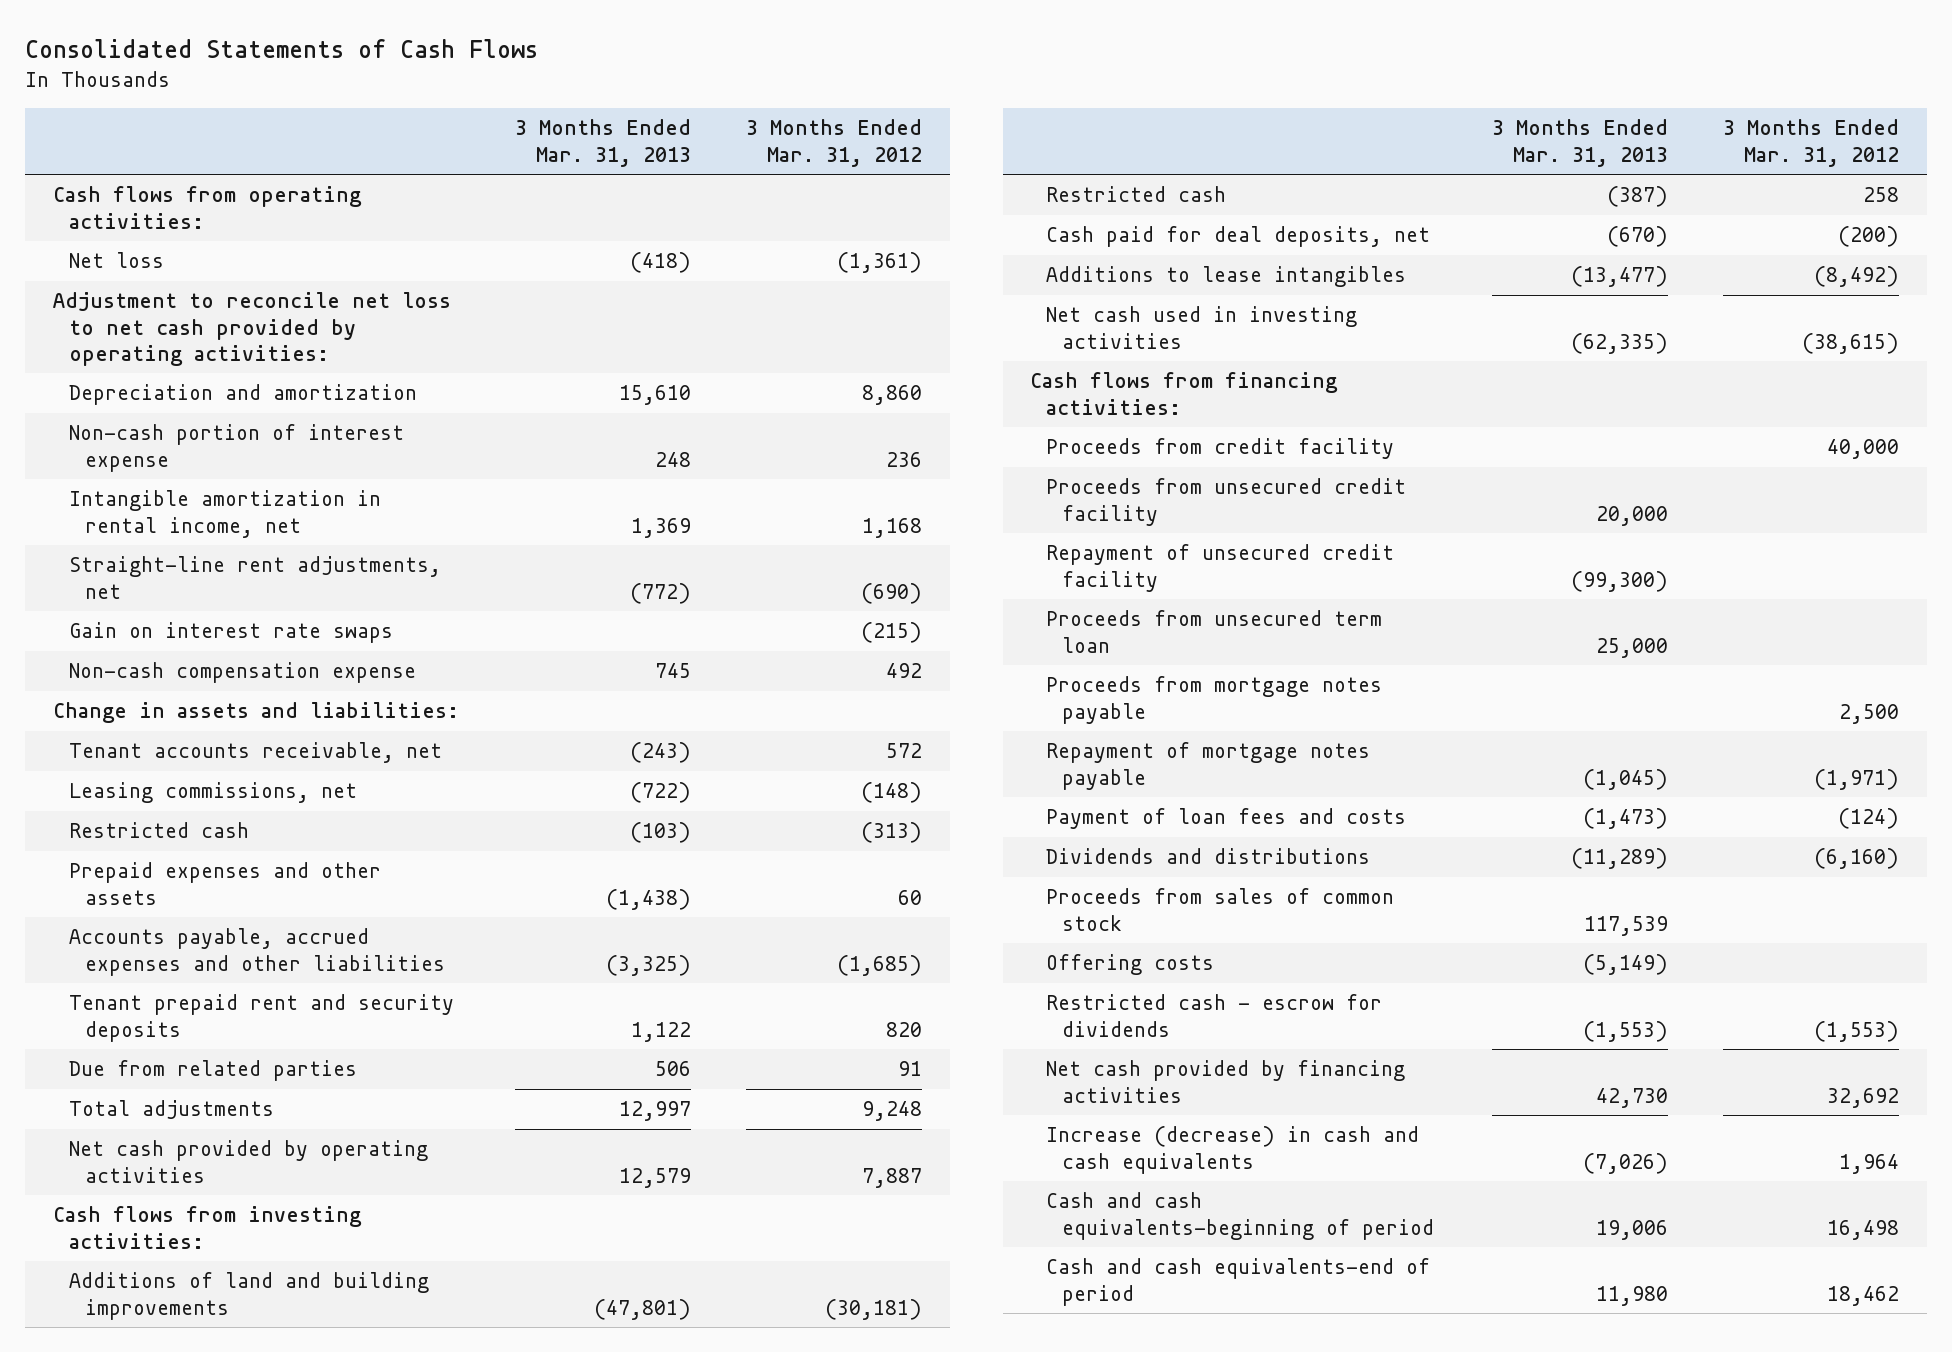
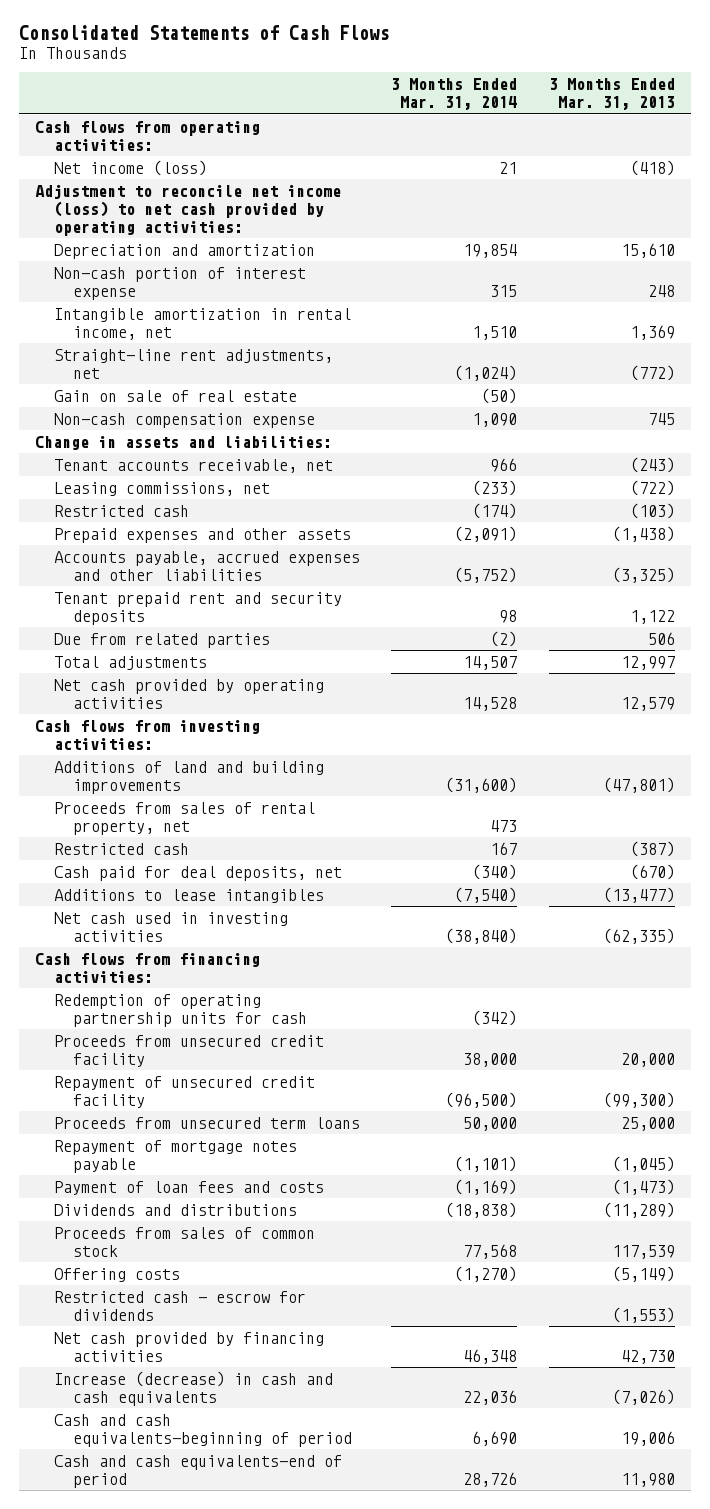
[746,119,923,167] 3 Months Ended Mar. 31, 2012 -> none
none -> [391,78,518,111] 3 Months Ended Mar. 31, 2014
[69,252,165,269] Net loss -> [53,160,207,177] Net income (loss)
[53,292,452,366] Adjustment to reconcile net loss to net cash provided by operating activities: -> [34,184,341,236] Adjustment to reconcile net income (loss) to net cash provided by operating activities:
[69,622,394,644] Gain on interest rate swaps -> none
none -> [53,390,297,403] Gain on sale of real estate
none -> [53,802,315,835] Proceeds from sales of rental property, net
[1046,438,1395,460] Proceeds from credit facility -> none
none -> [53,994,307,1027] Redemption of operating partnership units for cash
[1046,676,1383,724] Proceeds from mortgage notes payable -> none
[1046,610,1383,653] Proceeds from unsecured term loan -> [53,1117,360,1130] Proceeds from unsecured term loans

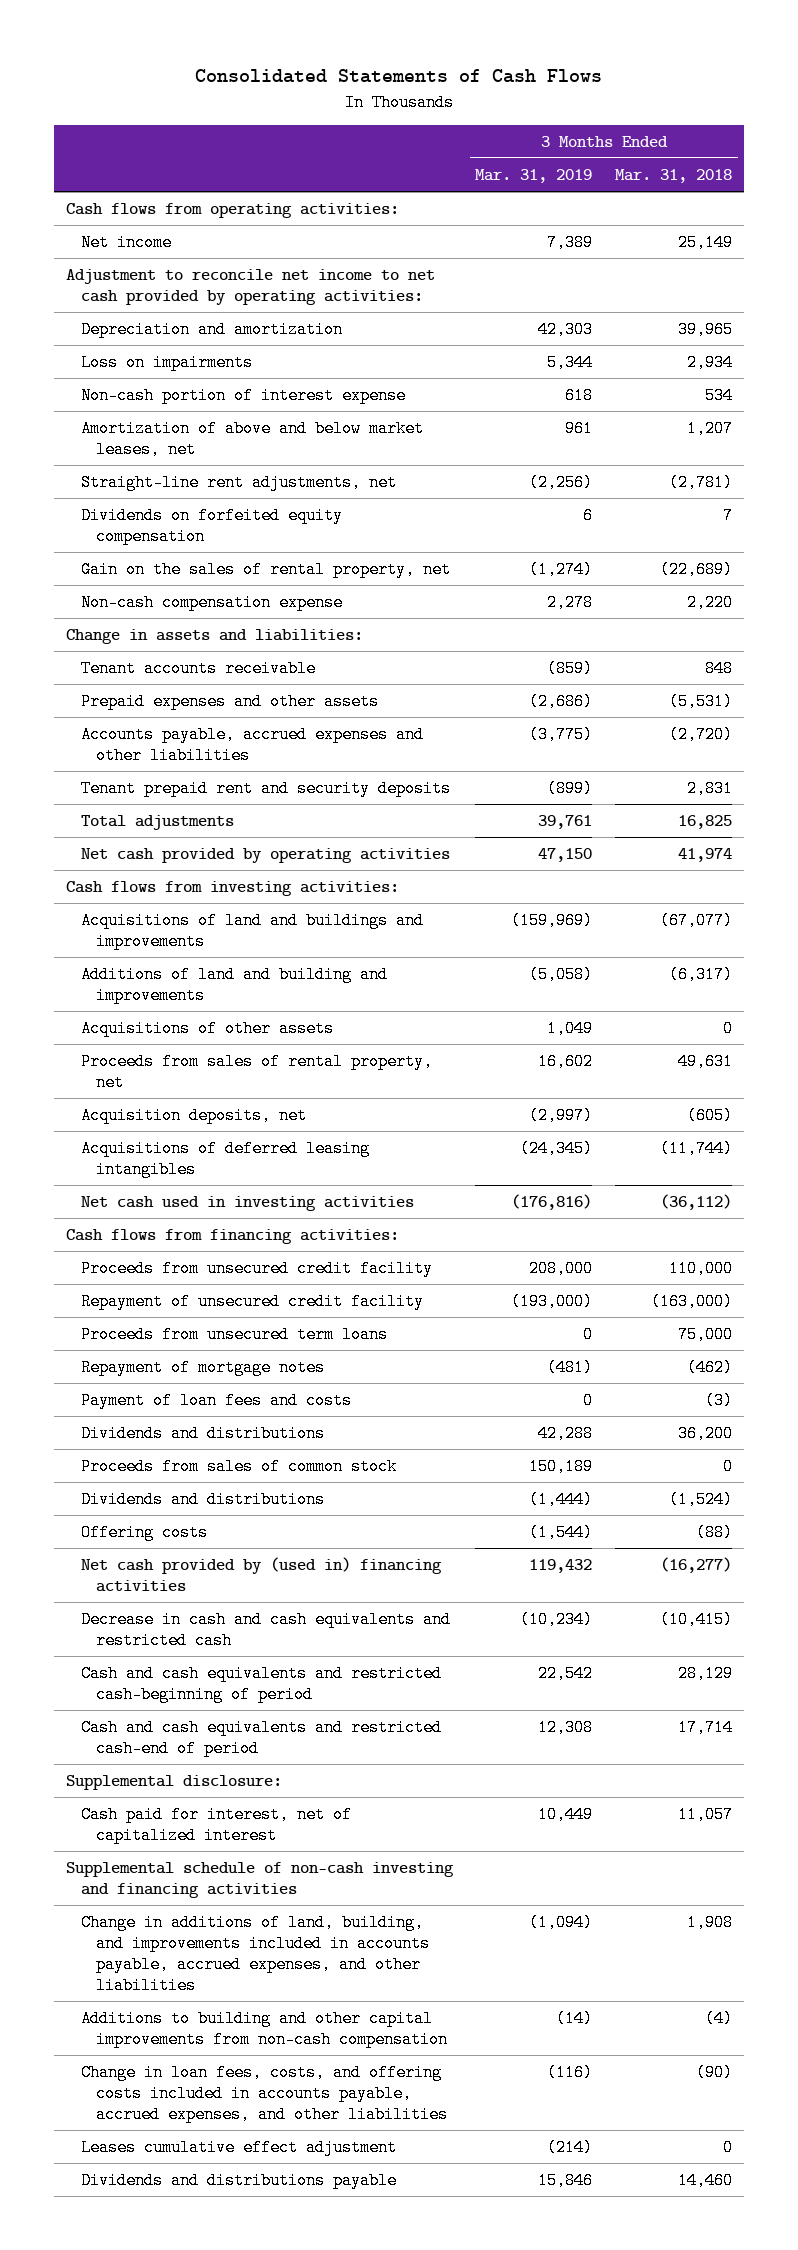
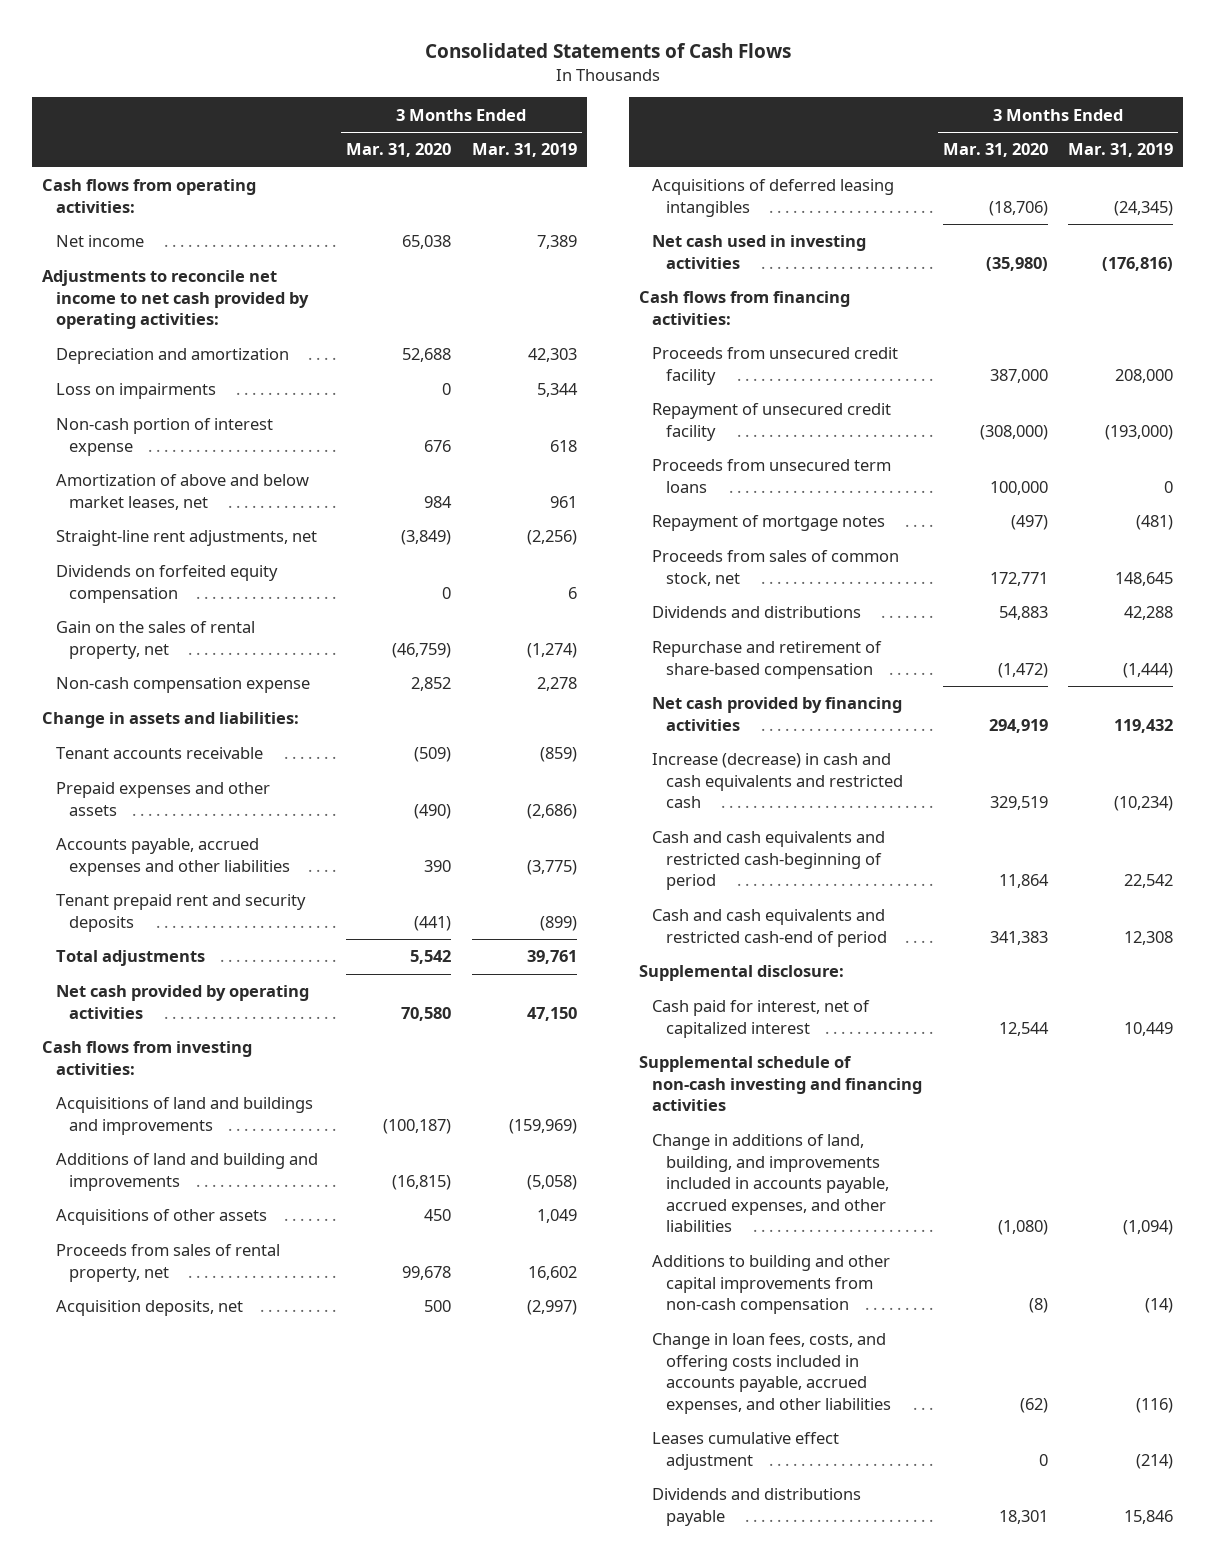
[615,169,733,184] Mar. 31, 2018 -> none
none -> [346,143,452,158] Mar. 31, 2020
[65,269,435,306] Adjustment to reconcile net income to net cash provided by operating activities: -> [42,270,309,330] Adjustments to reconcile net income to net cash provided by operating activities:
[81,1392,353,1410] Payment of loan fees and costs -> none
none -> [652,550,900,586] Proceeds from sales of common stock, net
[81,1458,398,1476] Proceeds from sales of common stock -> none
[81,1524,209,1542] Offering costs -> none
[81,1491,326,1509] Dividends and distributions -> [652,641,883,679] Repurchase and retirement of share-based compensation
[81,1557,443,1593] Net cash provided by (used in) financing activities -> [652,697,903,731] Net cash provided by financing activities
[81,1611,452,1650] Decrease in cash and cash equivalents and restricted cash -> [652,753,903,809] Increase (decrease) in cash and cash equivalents and restricted cash

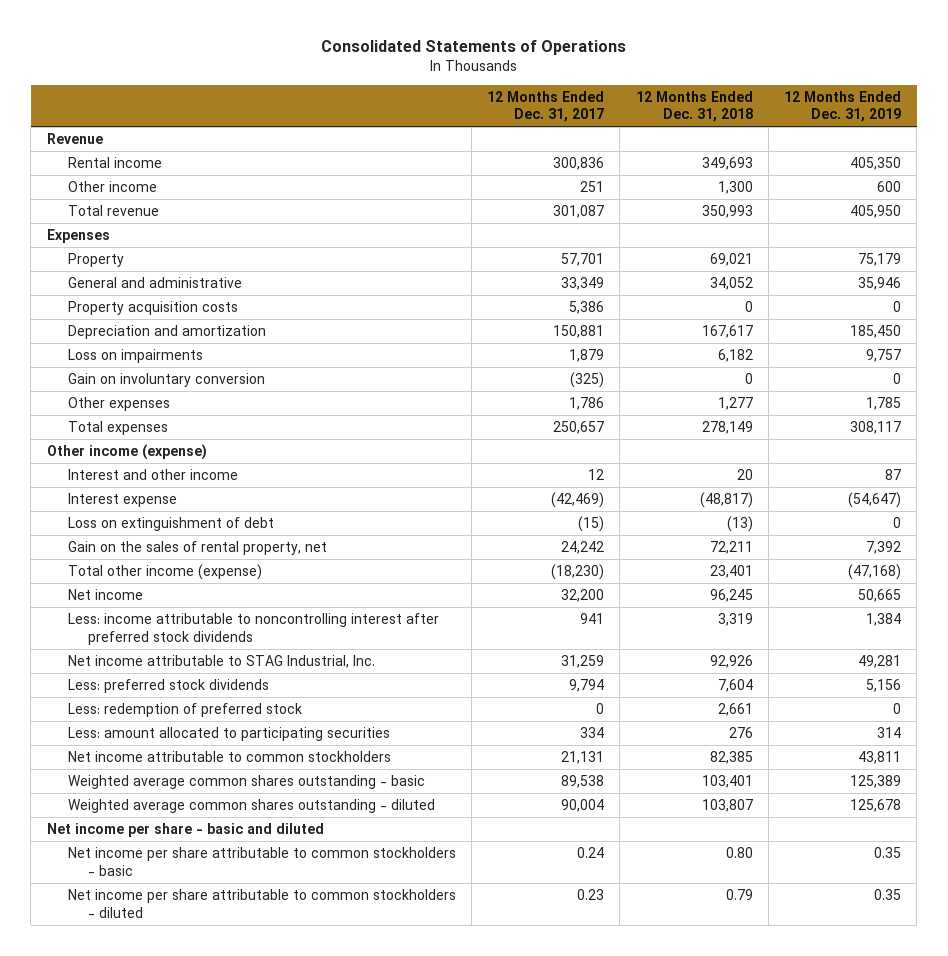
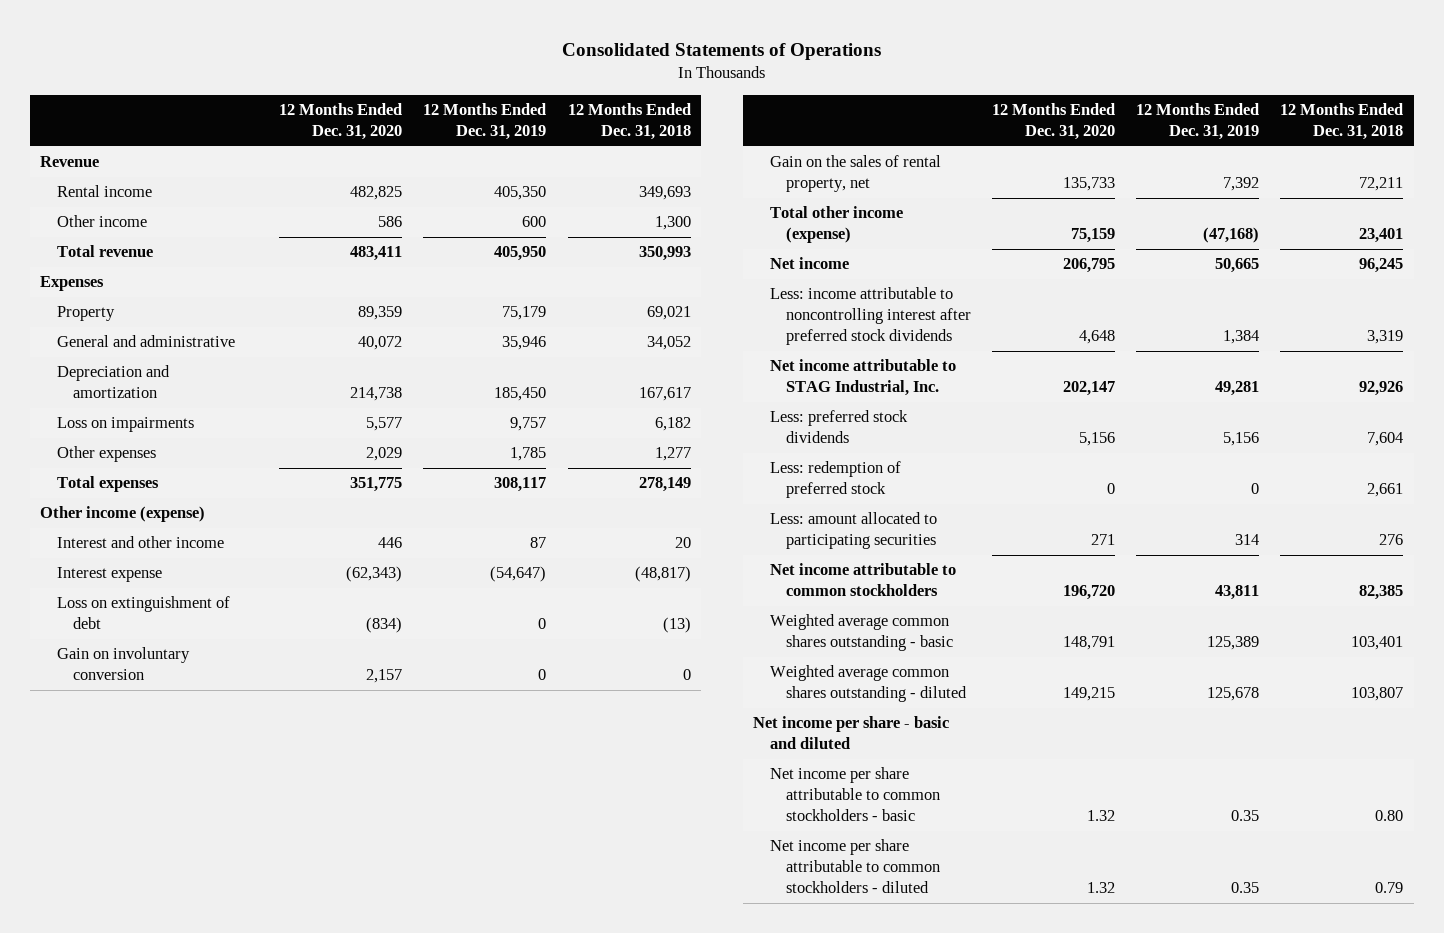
[487,90,605,123] 12 Months Ended Dec. 31, 2017 -> none
none -> [279,103,403,140] 12 Months Ended Dec. 31, 2020
[67,300,238,315] Property acquisition costs -> none
[67,372,265,387] Gain on involuntary conversion -> [56,647,190,681] Gain on involuntary conversion

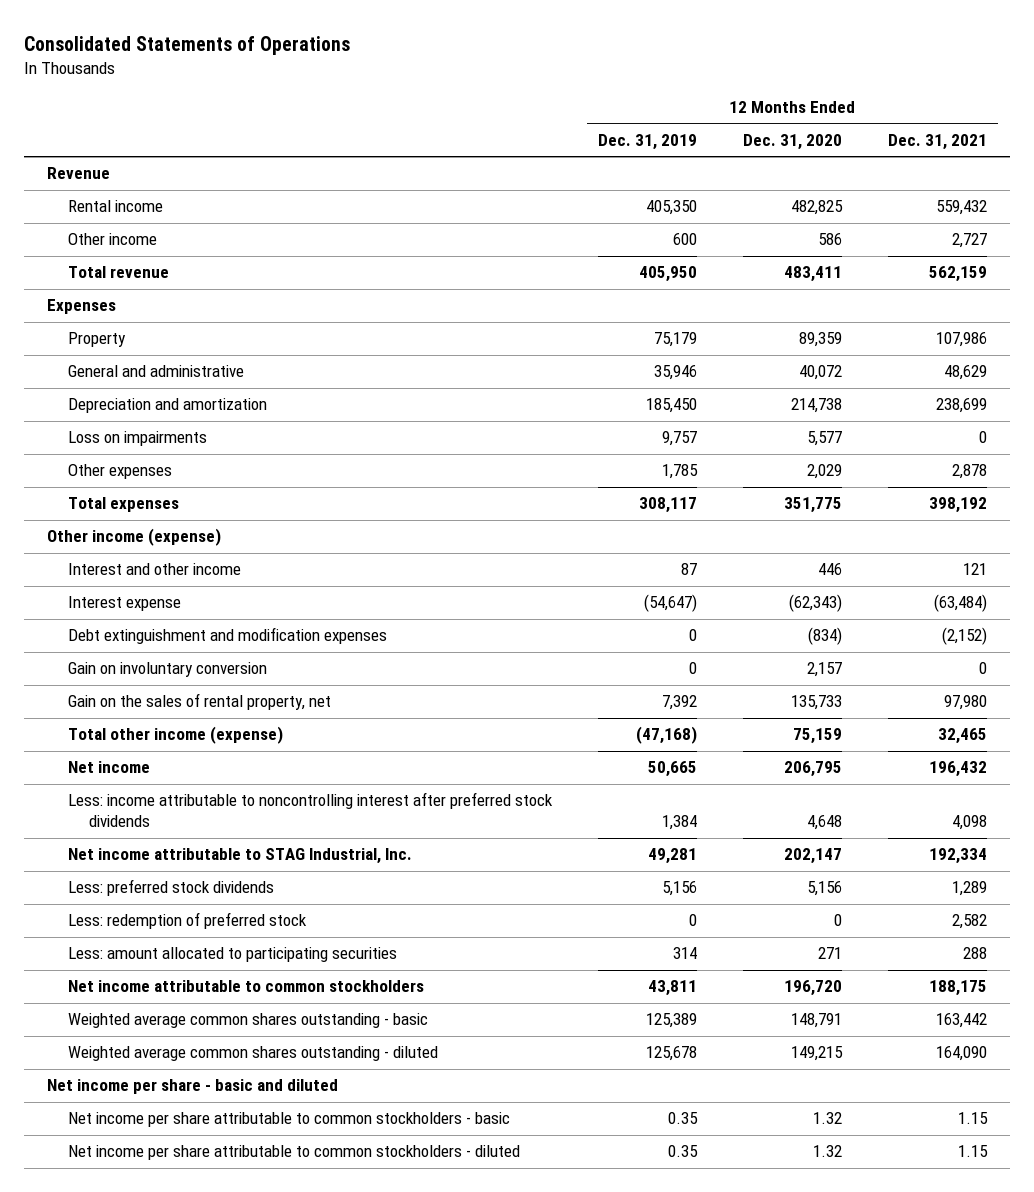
[567,103,691,140] 12 Months Ended Dec. 31, 2018 -> none
none -> [887,134,987,151] Dec. 31, 2021
[56,596,230,630] Loss on extinguishment of debt -> [68,627,388,645] Debt extinguishment and modification expenses

